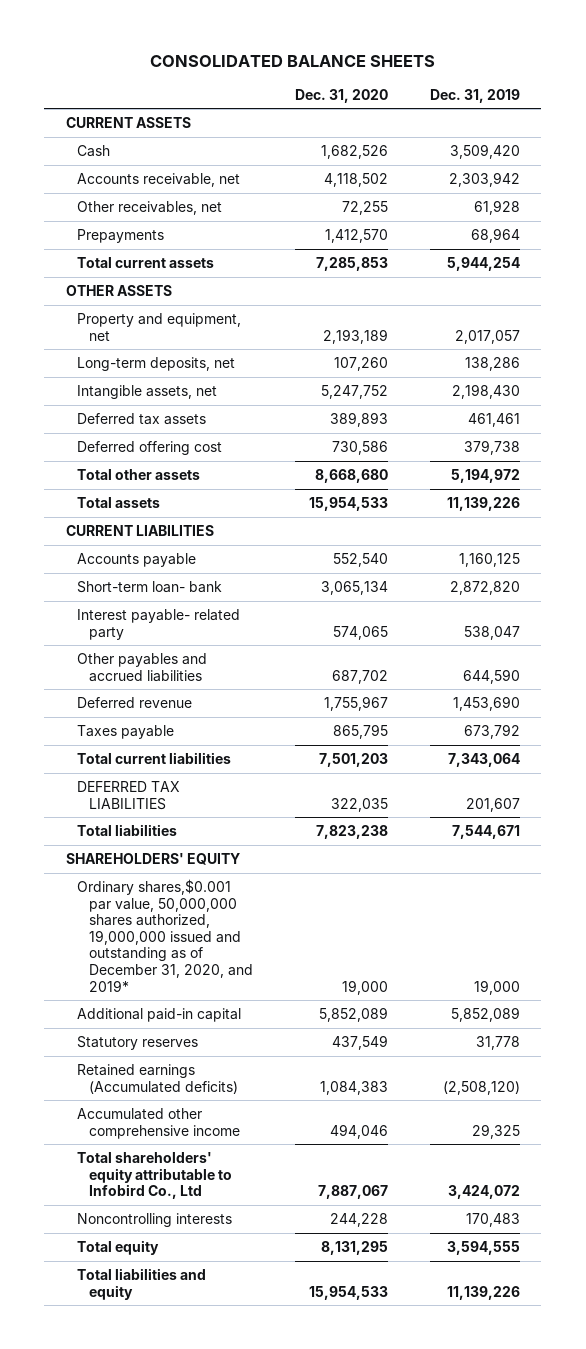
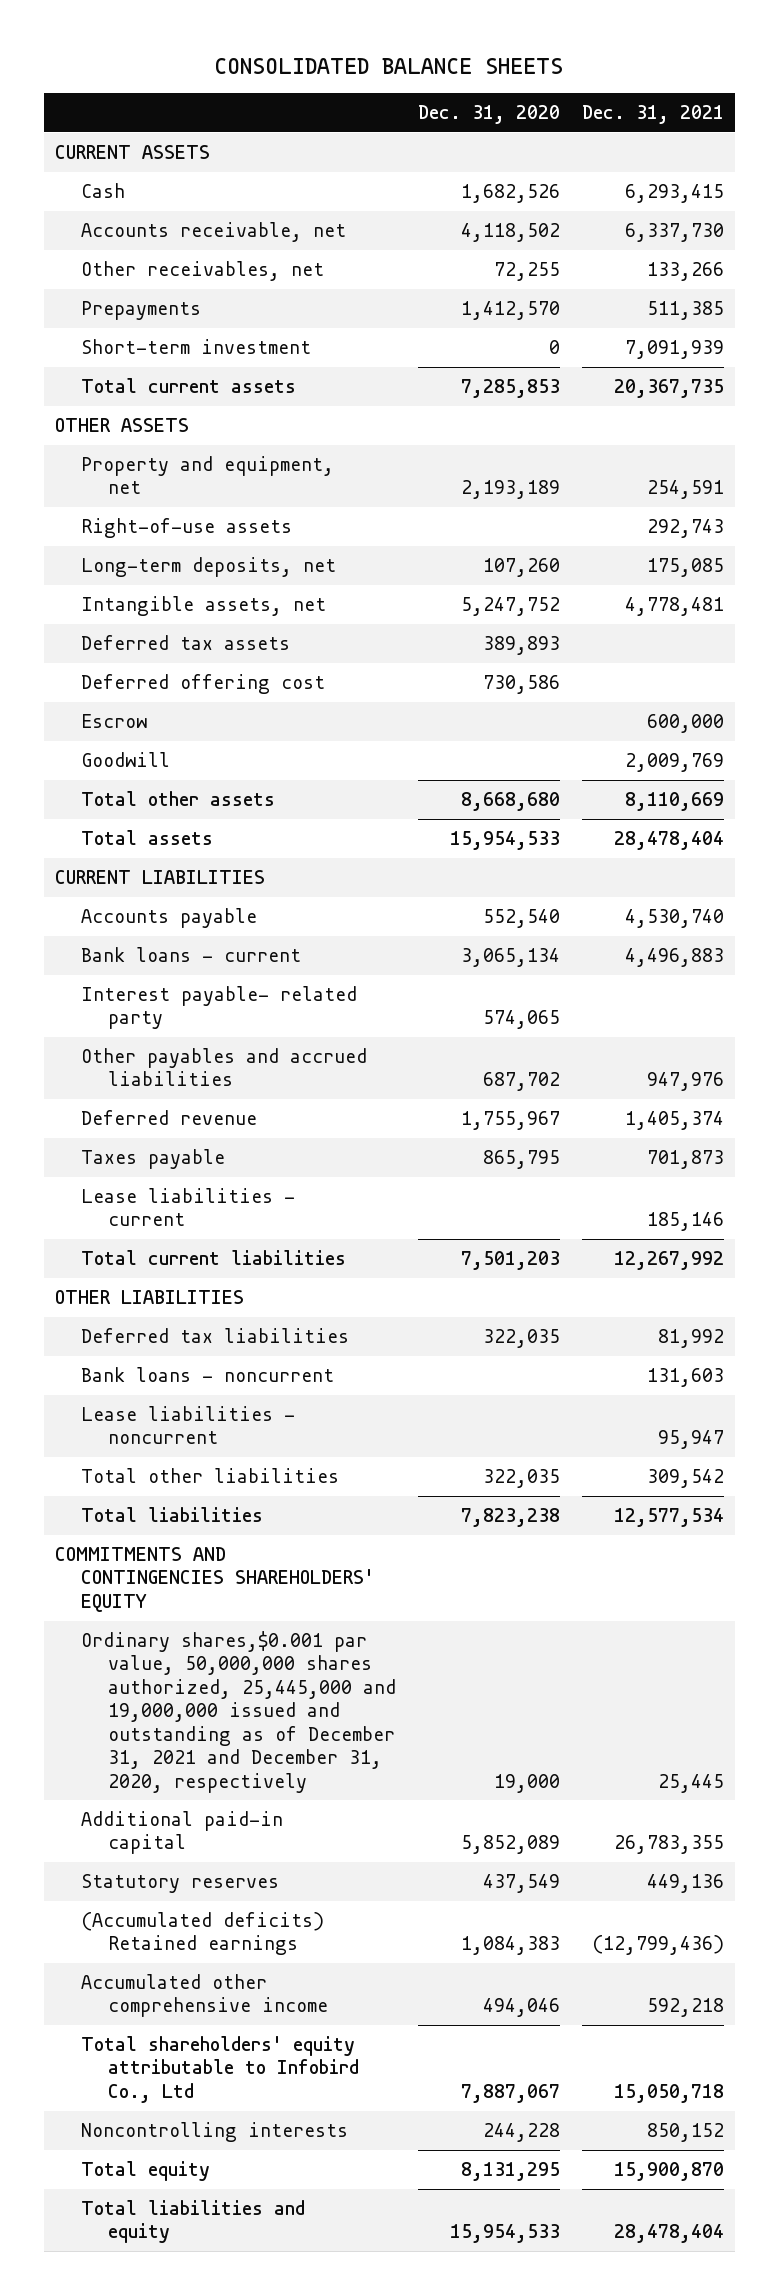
[430,88,521,103] Dec. 31, 2019 -> none
none -> [582,105,725,125] Dec. 31, 2021
none -> [81,339,312,355] Short-term investment
none -> [81,518,293,539] Right-of-use assets
none -> [81,714,148,729] Escrow
none -> [81,752,171,768] Goodwill
[77,581,223,594] Short-term loan- bank -> [81,947,302,963] Bank loans - current
none -> [81,1188,296,1227] Lease liabilities - current
none -> [54,1290,244,1305] OTHER LIABILITIES
[77,781,181,810] DEFERRED TAX LIABILITIES -> [81,1328,350,1344] Deferred tax liabilities
none -> [81,1367,335,1383] Bank loans - noncurrent
none -> [81,1406,296,1445] Lease liabilities - noncurrent
none -> [81,1468,340,1484] Total other liabilities
[65,853,240,866] SHAREHOLDERS' EQUITY -> [54,1547,375,1612] COMMITMENTS AND CONTINGENCIES SHAREHOLDERS' EQUITY
[77,879,253,992] Ordinary shares,$0.001 par value, 50,000,000 shares authorized, 19,000,000 issued and outstanding as of December 31, 2020, and 2019* -> [81,1631,397,1793] Ordinary shares,$0.001 par value, 50,000,000 shares authorized, 25,445,000 and 19,000,000 issued and outstanding as of December 31, 2021 and December 31, 2020, respectively
[77,1064,238,1094] Retained earnings (Accumulated deficits) -> [81,1912,325,1956] (Accumulated deficits) Retained earnings

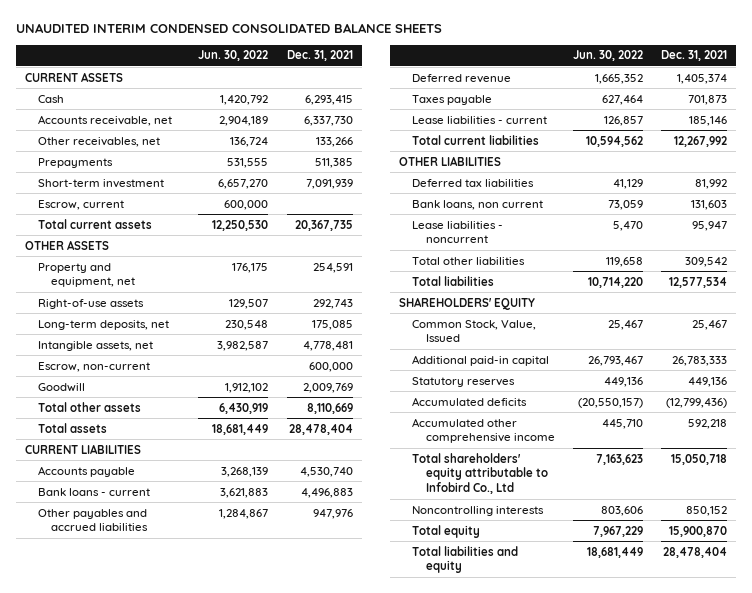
[214,57,564,74] CONSOLIDATED BALANCE SHEETS -> [15,23,442,34] UNAUDITED INTERIM CONDENSED CONSOLIDATED BALANCE SHEETS
[418,105,561,125] Dec. 31, 2020 -> none
none -> [198,50,269,62] Jun. 30, 2022
none -> [37,199,124,210] Escrow, current
[81,635,291,651] Deferred tax assets -> none
[81,674,326,695] Deferred offering cost -> none
[81,714,148,729] Escrow -> none
none -> [37,361,150,372] Escrow, non-current
[81,986,358,1030] Interest payable- related party -> none
[81,1367,335,1383] Bank loans - noncurrent -> [412,199,544,210] Bank loans, non current
[81,1631,397,1793] Ordinary shares,$0.001 par value, 50,000,000 shares authorized, 25,445,000 and 19,000,000 issued and outstanding as of December 31, 2021 and December 31, 2020, respectively -> none
[54,1547,375,1612] COMMITMENTS AND CONTINGENCIES SHAREHOLDERS' EQUITY -> [399,296,536,310] SHAREHOLDERS' EQUITY
none -> [412,319,537,343] Common Stock, Value, Issued
[614,1835,725,1855] 26,783,355 -> [672,355,728,366] 26,783,333
[81,1912,325,1956] (Accumulated deficits) Retained earnings -> [412,396,528,406] Accumulated deficits

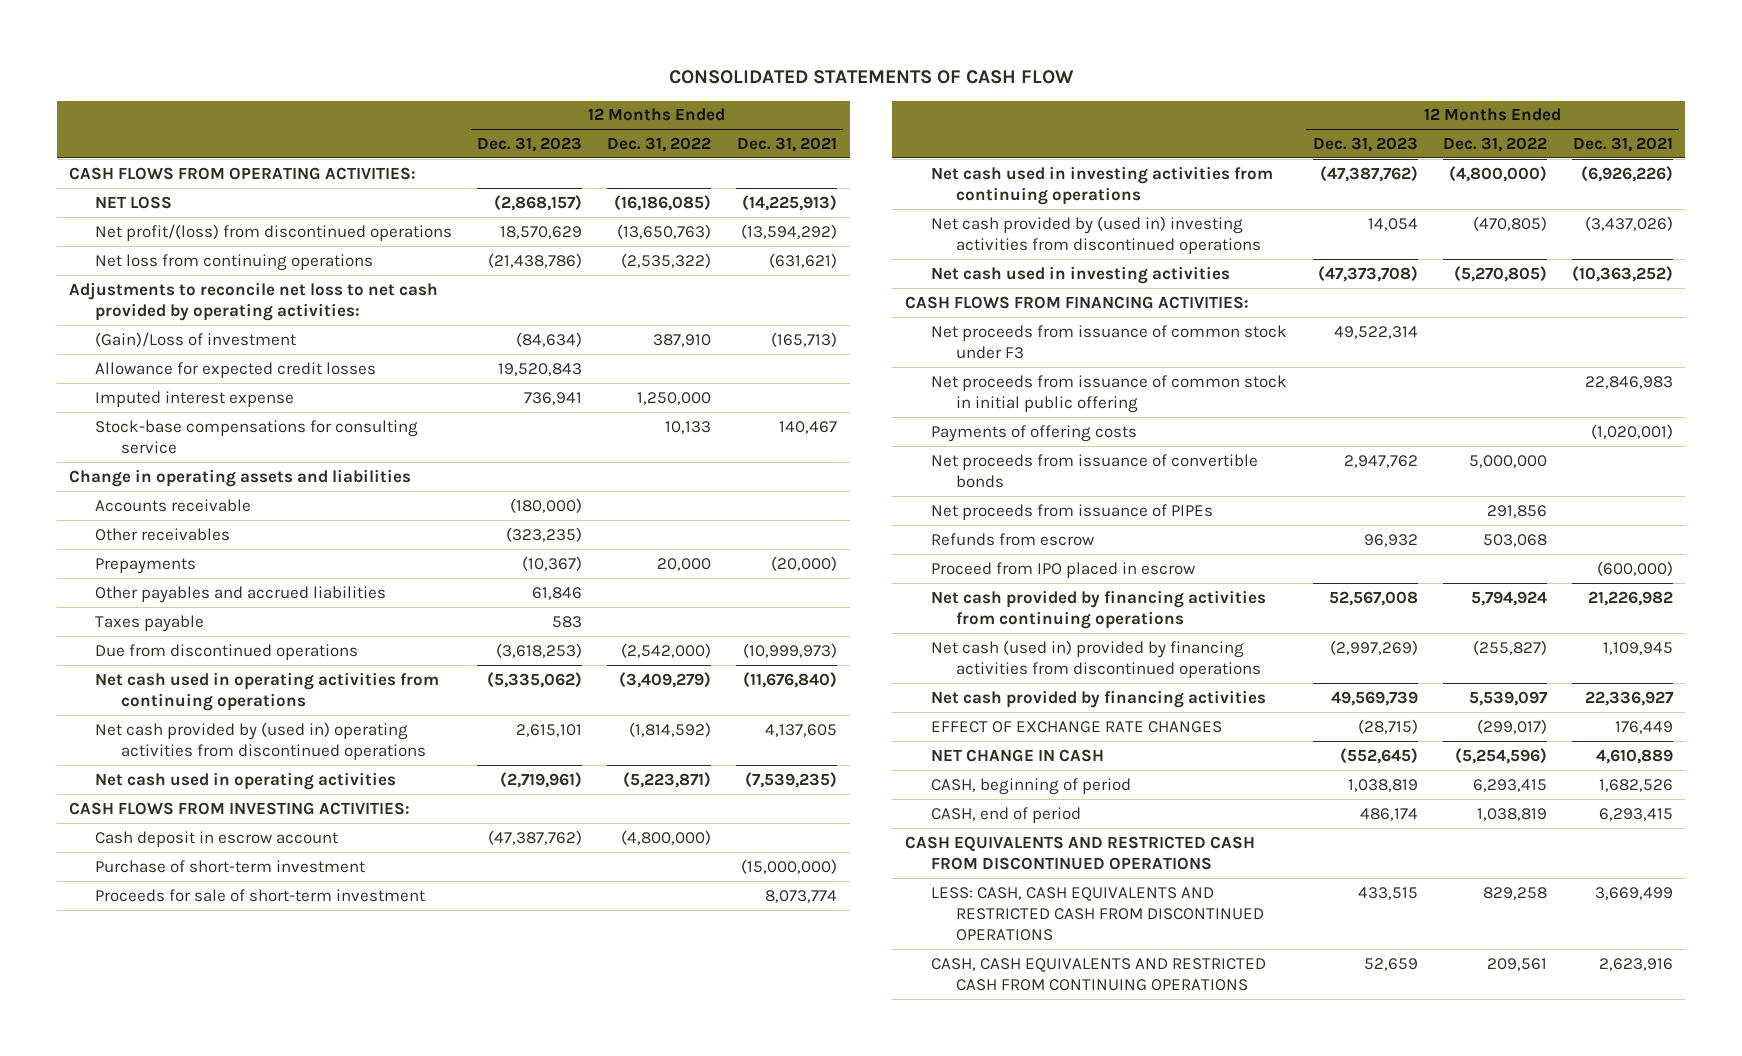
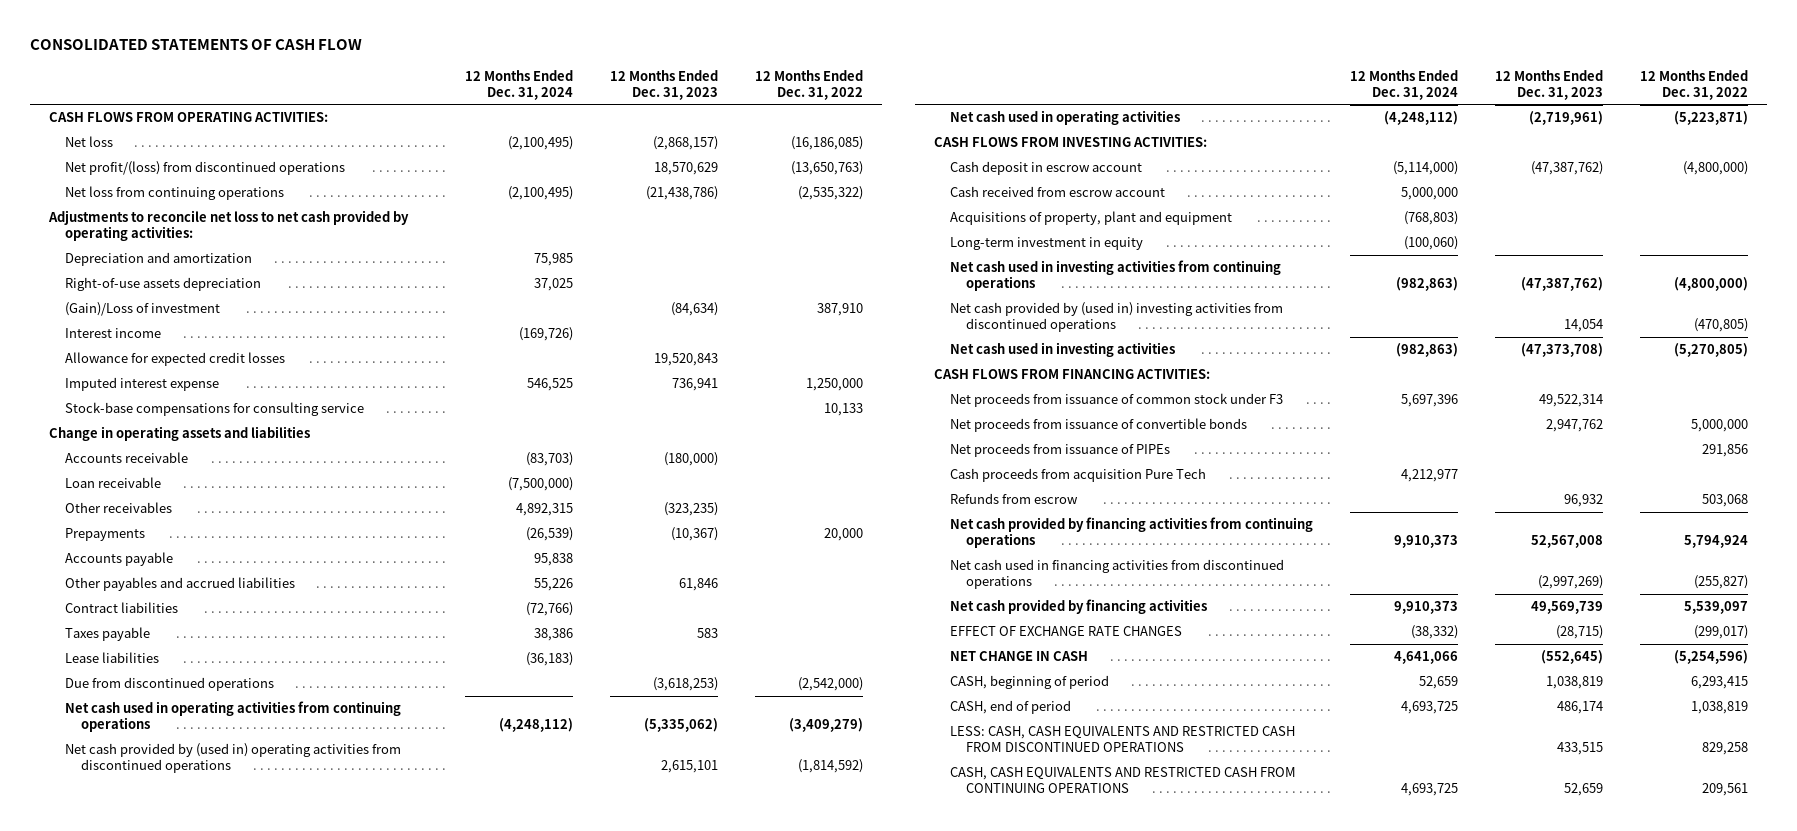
[737,136,838,152] Dec. 31, 2021 -> none
none -> [464,69,573,100] 12 Months Ended Dec. 31, 2024
[94,195,172,209] NET LOSS -> [64,136,113,148] Net loss
none -> [64,252,252,267] Depreciation and amortization
none -> [64,277,261,292] Right-of-use assets depreciation
none -> [64,328,161,339] Interest income
none -> [64,477,161,489] Loan receivable
none -> [64,552,173,567] Accounts payable
none -> [64,602,178,614] Contract liabilities
none -> [64,652,159,664] Lease liabilities
[94,859,365,873] Purchase of short-term investment -> none
[94,888,425,902] Proceeds for sale of short-term investment -> none
none -> [949,186,1165,198] Cash received from escrow account
none -> [949,211,1232,226] Acquisitions of property, plant and equipment
none -> [949,237,1143,251] Long-term investment in equity
[930,374,1287,413] Net proceeds from issuance of common stock in initial public offering -> none
[930,424,1137,442] Payments of offering costs -> none
none -> [949,468,1206,483] Cash proceeds from acquisition Pure Tech
[930,561,1195,578] Proceed from IPO placed in escrow -> none
[930,639,1262,678] Net cash (used in) provided by financing activities from discontinued operations -> [949,559,1284,590] Net cash used in financing activities from discontinued operations
[904,835,1255,870] CASH EQUIVALENTS AND RESTRICTED CASH FROM DISCONTINUED OPERATIONS -> none

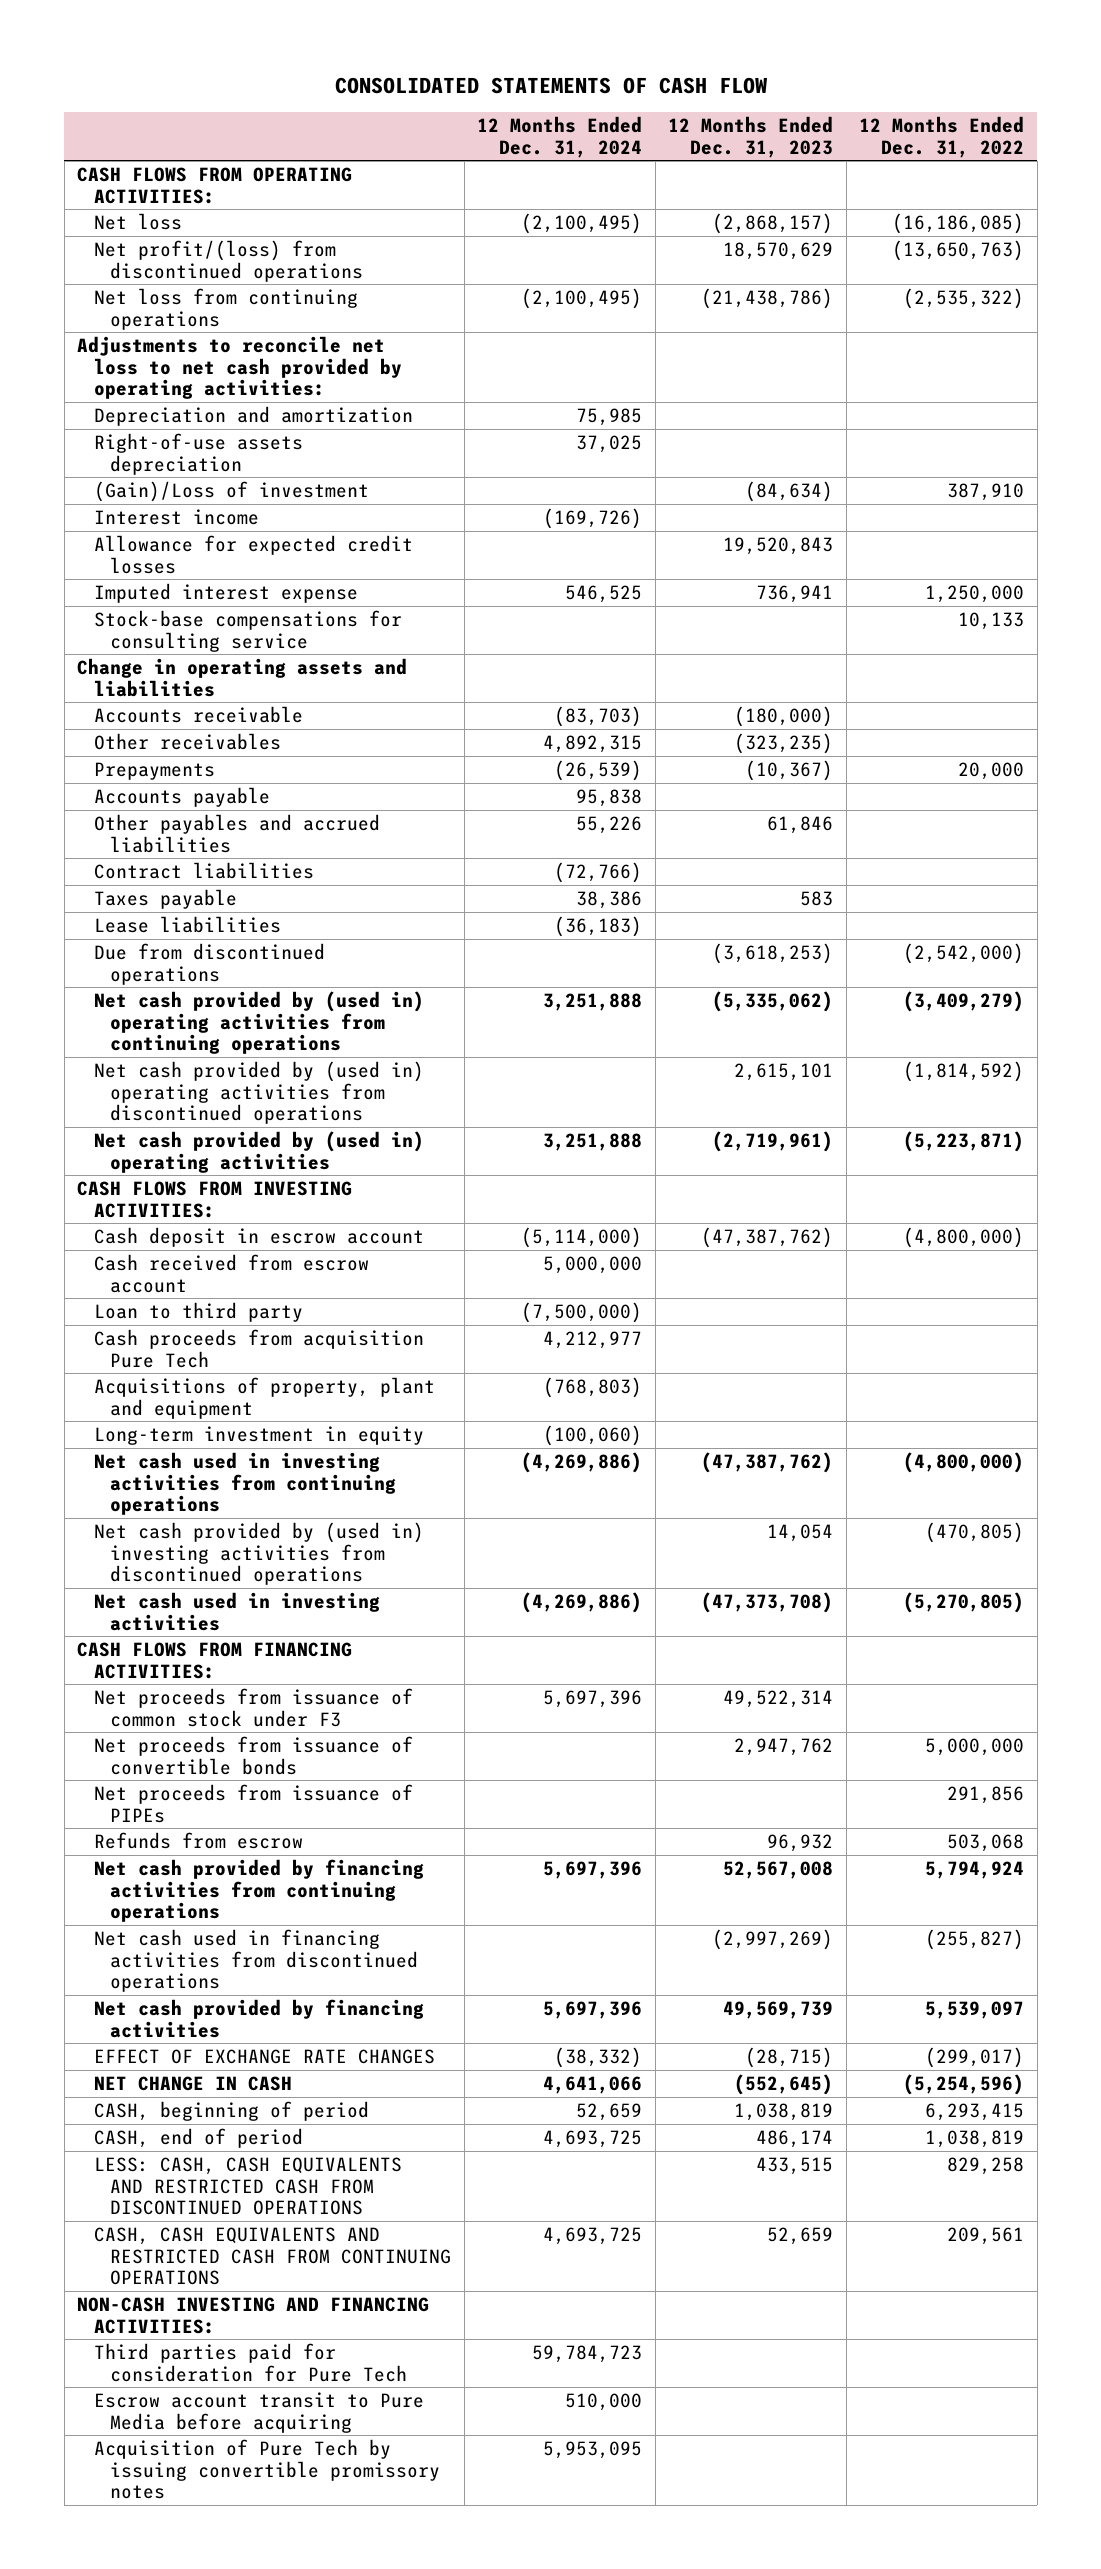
[64,477,161,489] Loan receivable -> none
[64,701,401,733] Net cash used in operating activities from continuing operations -> [93,990,424,1055] Net cash provided by (used in) operating activities from continuing operations
[498,718,573,733] (4,248,112) -> [543,992,643,1011] 3,251,888
[949,110,1180,126] Net cash used in operating activities -> [93,1130,424,1173] Net cash provided by (used in) operating activities
[1383,111,1458,126] (4,248,112) -> [543,1132,643,1151] 3,251,888
none -> [93,1301,303,1322] Loan to third party
[949,468,1206,483] Cash proceeds from acquisition Pure Tech -> [93,1328,424,1368] Cash proceeds from acquisition Pure Tech
[1395,277,1458,292] (982,863) -> [521,1451,643,1473] (4,269,886)
[1395,343,1458,358] (982,863) -> [521,1591,643,1613] (4,269,886)
[1393,535,1458,549] 9,910,373 -> [543,1860,643,1879] 5,697,396
[1393,601,1458,615] 9,910,373 -> [543,2000,643,2019] 5,697,396
none -> [77,2296,430,2334] NON-CASH INVESTING AND FINANCING ACTIVITIES:
none -> [93,2342,408,2382] Third parties paid for consideration for Pure Tech
none -> [93,2391,424,2433] Escrow account transit to Pure Media before acquiring
none -> [93,2438,441,2500] Acquisition of Pure Tech by issuing convertible promissory notes

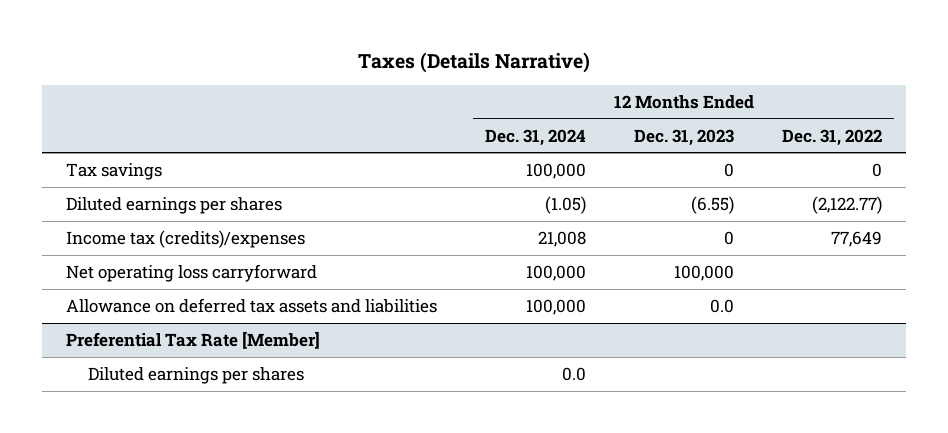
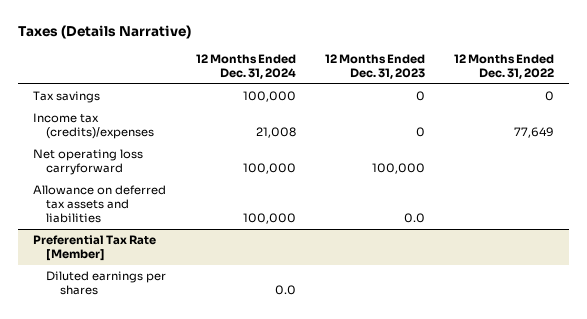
[65,196,282,214] Diluted earnings per shares -> none

